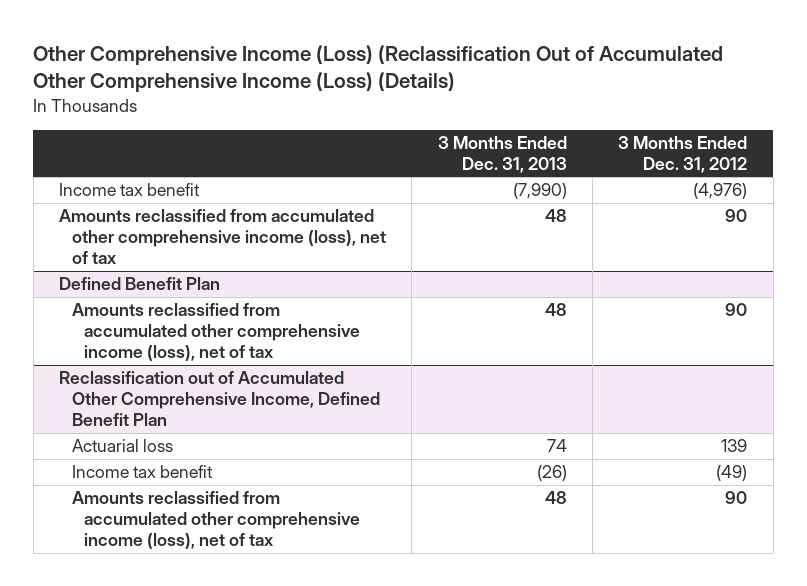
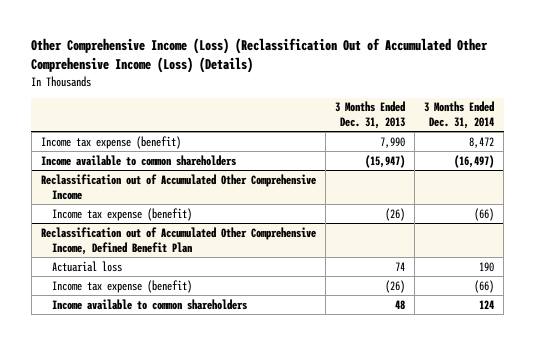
[618,135,748,173] 3 Months Ended Dec. 31, 2012 -> none
none -> [424,101,495,130] 3 Months Ended Dec. 31, 2014
[59,209,386,265] Amounts reclassified from accumulated other comprehensive income (loss), net of tax -> none
[59,277,221,291] Defined Benefit Plan -> none
[71,303,361,362] Amounts reclassified from accumulated other comprehensive income (loss), net of tax -> none
[59,183,201,197] Income tax benefit -> [40,135,181,149] Income tax expense (benefit)
[512,183,567,200] (7,990) -> [380,136,406,148] 7,990
none -> [40,154,236,166] Income available to common shareholders
none -> [40,173,316,200] Reclassification out of Accumulated Other Comprehensive Income
none -> [51,207,192,221] Income tax expense (benefit)
[71,491,361,550] Amounts reclassified from accumulated other comprehensive income (loss), net of tax -> none
[71,465,213,479] Income tax benefit -> [51,279,192,293] Income tax expense (benefit)
none -> [51,298,247,310] Income available to common shareholders

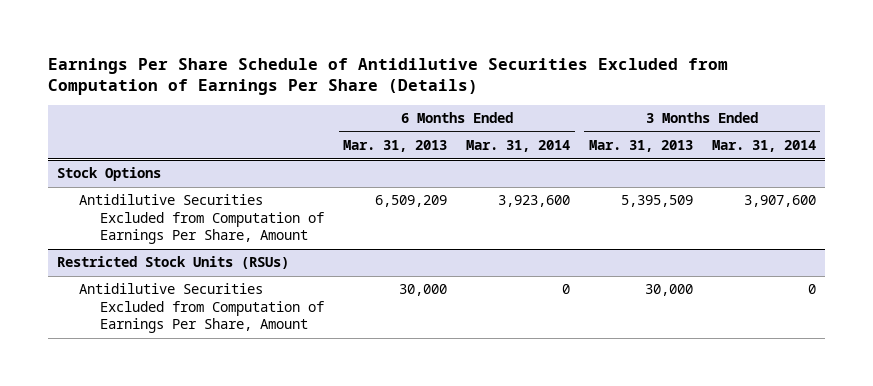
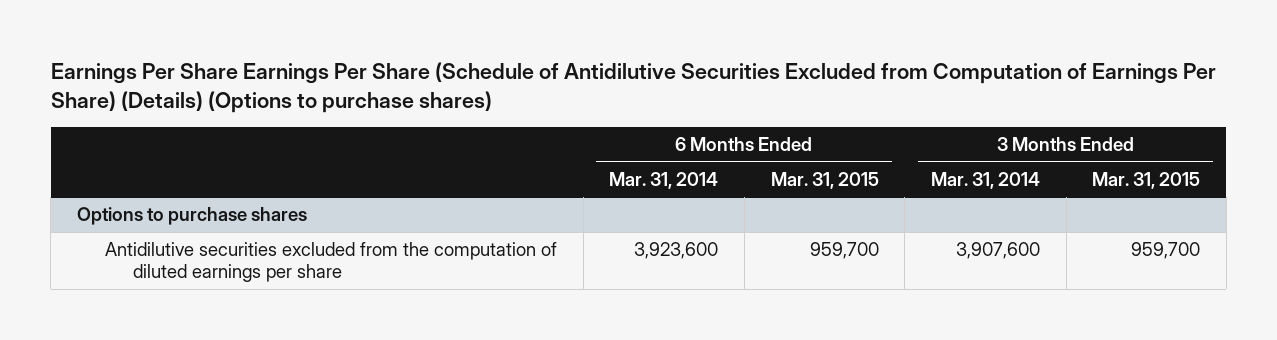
[48,57,729,96] Earnings Per Share Schedule of Antidilutive Securities Excluded from Computation of Earnings Per Share (Details) -> [50,62,1216,114] Earnings Per Share Earnings Per Share (Schedule of Antidilutive Securities Excluded from Computation of Earnings Per Share) (Details) (Options to purchase shares)
[343,140,448,153] Mar. 31, 2013 -> none
[588,140,693,153] Mar. 31, 2013 -> none
none -> [770,171,879,189] Mar. 31, 2015
none -> [1092,171,1201,189] Mar. 31, 2015
[57,167,162,182] Stock Options -> none
[57,256,290,270] Restricted Stock Units (RSUs) -> none
[78,283,325,334] Antidilutive Securities Excluded from Computation of Earnings Per Share, Amount -> none
none -> [76,207,307,226] Options to purchase shares
[78,194,325,245] Antidilutive Securities Excluded from Computation of Earnings Per Share, Amount -> [104,242,557,283] Antidilutive securities excluded from the computation of diluted earnings per share

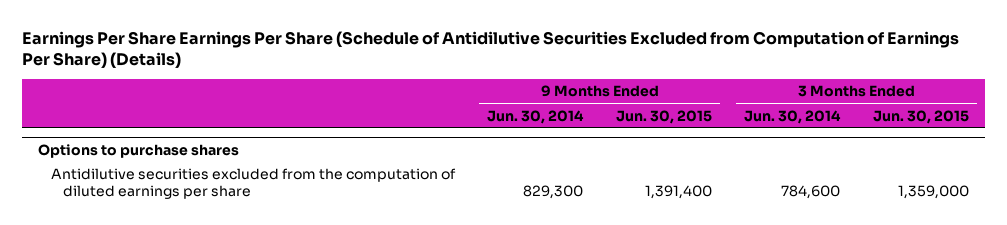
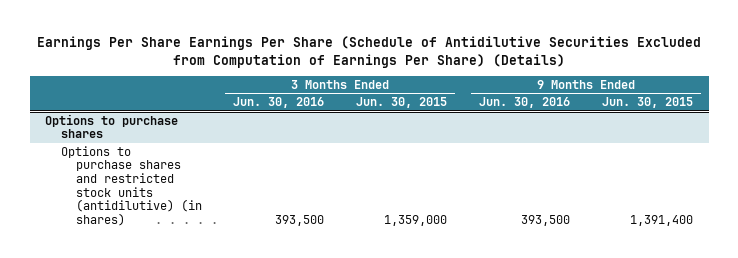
[487,109,585,124] Jun. 30, 2014 -> none
[744,109,842,124] Jun. 30, 2014 -> none
none -> [233,97,325,109] Jun. 30, 2016
none -> [478,97,570,109] Jun. 30, 2016
[50,168,456,200] Antidilutive securities excluded from the computation of diluted earnings per share -> [60,145,202,226] Options to purchase shares and restricted stock units (antidilutive) (in shares)

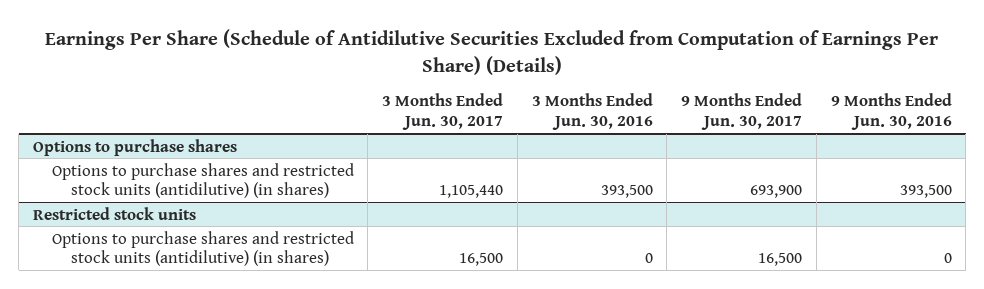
[37,36,702,69] Earnings Per Share Earnings Per Share (Schedule of Antidilutive Securities Excluded from Computation of Earnings Per Share) (Details) -> [45,29,939,75] Earnings Per Share (Schedule of Antidilutive Securities Excluded from Computation of Earnings Per Share) (Details)
[356,97,448,109] Jun. 30, 2015 -> none
[601,97,693,109] Jun. 30, 2015 -> none
none -> [382,93,504,131] 3 Months Ended Jun. 30, 2017
none -> [681,93,803,131] 9 Months Ended Jun. 30, 2017
none -> [32,206,196,220] Restricted stock units
none -> [51,230,354,267] Options to purchase shares and restricted stock units (antidilutive) (in shares)

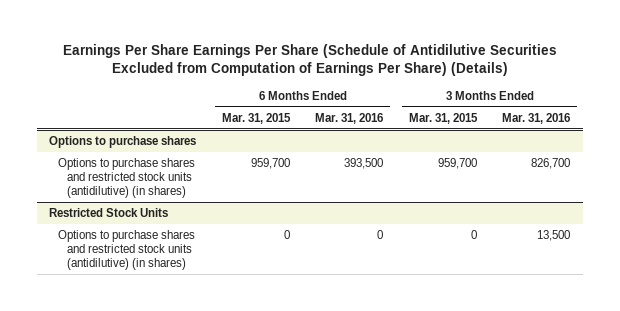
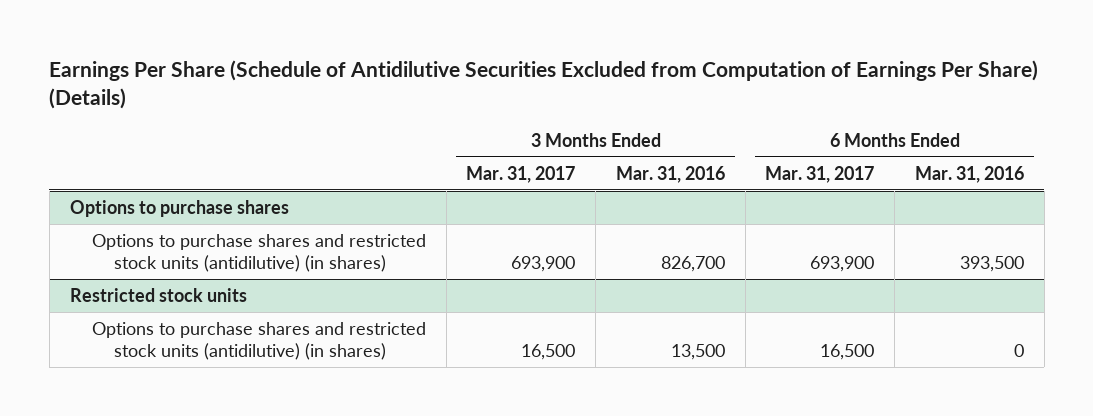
[62,43,557,76] Earnings Per Share Earnings Per Share (Schedule of Antidilutive Securities Excluded from Computation of Earnings Per Share) (Details) -> [49,60,1039,110] Earnings Per Share (Schedule of Antidilutive Securities Excluded from Computation of Earnings Per Share) (Details)
[221,112,291,124] Mar. 31, 2015 -> none
[408,112,478,124] Mar. 31, 2015 -> none
none -> [466,165,576,183] Mar. 31, 2017
none -> [765,165,875,183] Mar. 31, 2017
[49,208,169,218] Restricted Stock Units -> [69,288,247,303] Restricted stock units

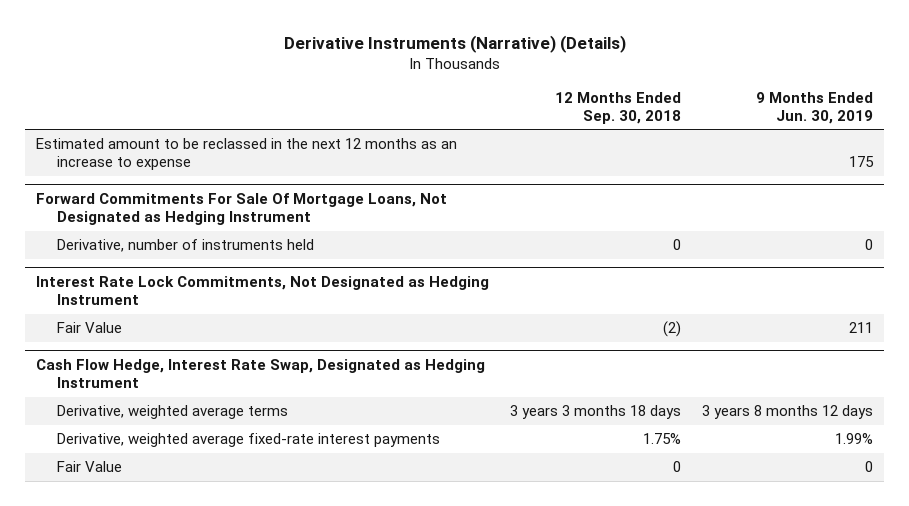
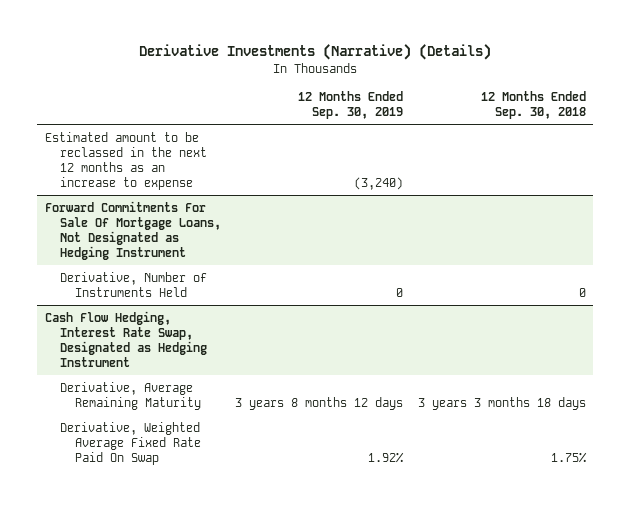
[283,34,626,53] Derivative Instruments (Narrative) (Details) -> [139,44,492,61] Derivative Investments (Narrative) (Details)
[756,91,874,124] 9 Months Ended Jun. 30, 2019 -> none
none -> [298,91,404,120] 12 Months Ended Sep. 30, 2019
[36,276,490,306] Interest Rate Lock Commitments, Not Designated as Hedging Instrument -> none
[56,322,122,334] Fair Value -> none
[56,461,122,473] Fair Value -> none
[56,239,314,253] Derivative, number of instruments held -> [59,271,207,297] Derivative, Number of Instruments Held
[36,359,486,389] Cash Flow Hedge, Interest Rate Swap, Designated as Hedging Instrument -> [44,310,207,367] Cash Flow Hedging, Interest Rate Swap, Designated as Hedging Instrument
[56,405,288,420] Derivative, weighted average terms -> [59,381,201,410] Derivative, Average Remaining Maturity
[56,433,440,448] Derivative, weighted average fixed-rate interest payments -> [59,421,201,465] Derivative, Weighted Average Fixed Rate Paid On Swap

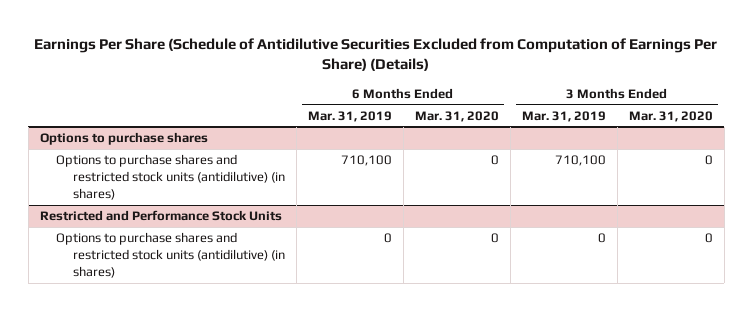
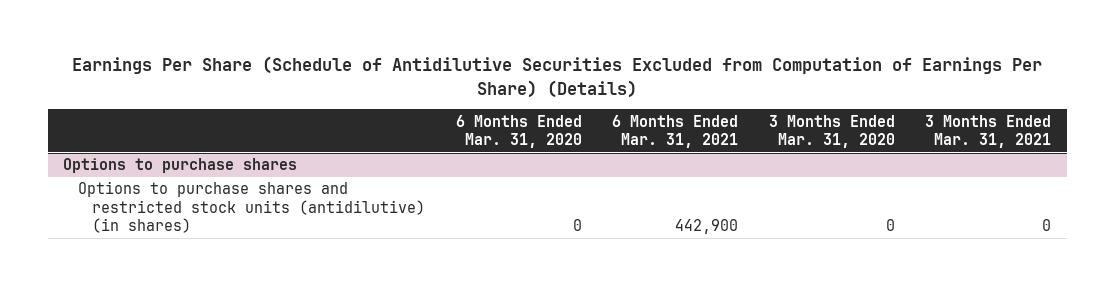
[307,110,392,122] Mar. 31, 2019 -> none
[521,110,606,122] Mar. 31, 2019 -> none
none -> [612,114,739,149] 6 Months Ended Mar. 31, 2021
none -> [925,114,1052,149] 3 Months Ended Mar. 31, 2021
[39,210,282,222] Restricted and Performance Stock Units -> none
[56,232,285,278] Options to purchase shares and restricted stock units (antidilutive) (in shares) -> none

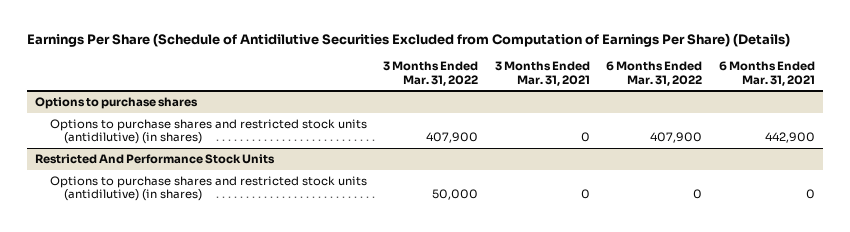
[455,114,582,149] 6 Months Ended Mar. 31, 2020 -> none
[768,114,895,149] 3 Months Ended Mar. 31, 2020 -> none
none -> [383,61,479,86] 3 Months Ended Mar. 31, 2022
none -> [606,61,703,86] 6 Months Ended Mar. 31, 2022
none -> [35,153,276,164] Restricted And Performance Stock Units
none -> [49,175,367,201] Options to purchase shares and restricted stock units (antidilutive) (in shares)

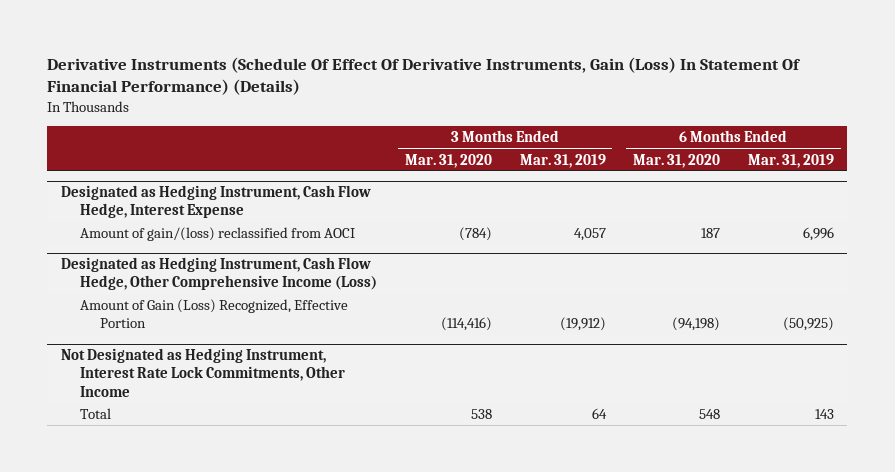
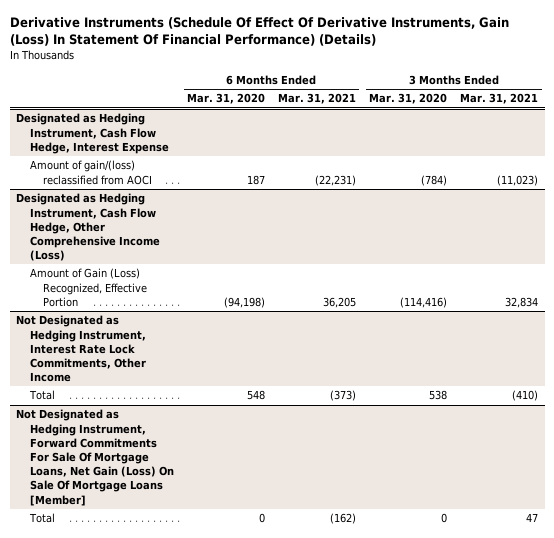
[519,153,606,168] Mar. 31, 2019 -> none
[747,153,834,168] Mar. 31, 2019 -> none
none -> [278,93,357,105] Mar. 31, 2021
none -> [460,93,539,105] Mar. 31, 2021
none -> [16,409,174,506] Not Designated as Hedging Instrument, Forward Commitments For Sale Of Mortgage Loans, Net Gain (Loss) On Sale Of Mortgage Loans [Member]
none -> [28,513,55,524] Total

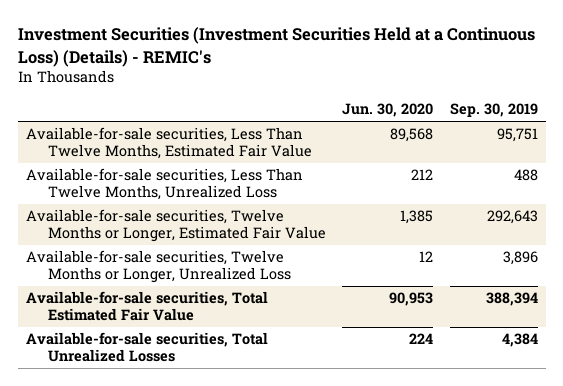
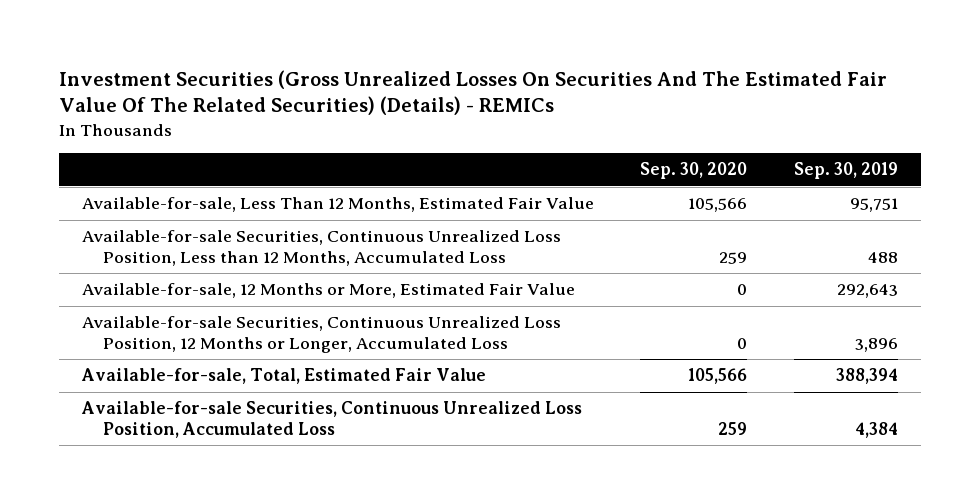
[17,27,535,67] Investment Securities (Investment Securities Held at a Continuous Loss) (Details) - REMIC's -> [58,69,887,116] Investment Securities (Gross Unrealized Losses On Securities And The Estimated Fair Value Of The Related Securities) (Details) - REMICs
[342,102,434,117] Jun. 30, 2020 -> none
none -> [640,162,748,180] Sep. 30, 2020
[25,127,312,160] Available-for-sale securities, Less Than Twelve Months, Estimated Fair Value -> [82,197,595,213] Available-for-sale, Less Than 12 Months, Estimated Fair Value
[25,168,303,201] Available-for-sale securities, Less Than Twelve Months, Unrealized Loss -> [82,230,562,266] Available-for-sale Securities, Continuous Unrealized Loss Position, Less than 12 Months, Accumulated Loss
[25,209,326,243] Available-for-sale securities, Twelve Months or Longer, Estimated Fair Value -> [82,283,576,299] Available-for-sale, 12 Months or More, Estimated Fair Value
[25,250,291,284] Available-for-sale securities, Twelve Months or Longer, Unrealized Loss -> [82,316,562,353] Available-for-sale Securities, Continuous Unrealized Loss Position, 12 Months or Longer, Accumulated Loss
[25,291,268,322] Available-for-sale securities, Total Estimated Fair Value -> [81,368,487,385] Available-for-sale, Total, Estimated Fair Value
[25,332,268,363] Available-for-sale securities, Total Unrealized Losses -> [81,401,583,438] Available-for-sale Securities, Continuous Unrealized Loss Position, Accumulated Loss

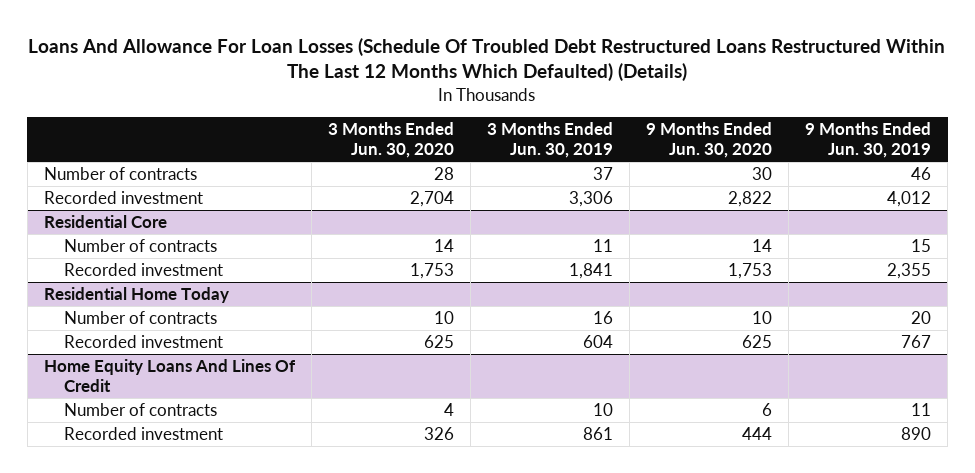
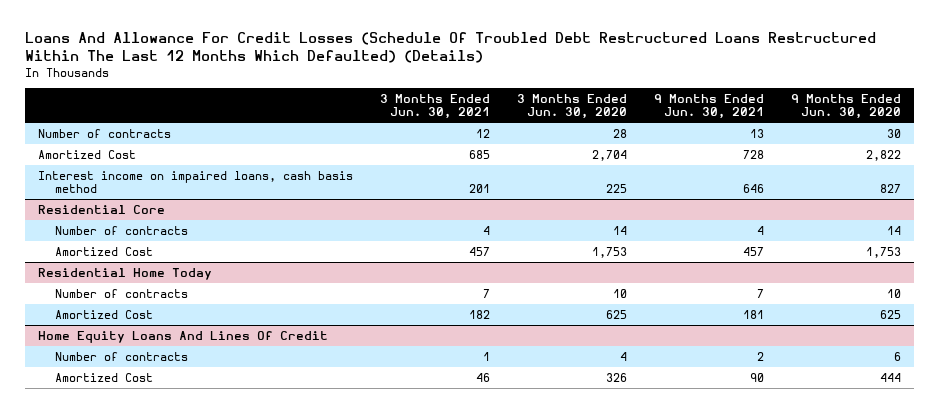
[28,37,946,82] Loans And Allowance For Loan Losses (Schedule Of Troubled Debt Restructured Loans Restructured Within The Last 12 Months Which Defaulted) (Details) -> [25,31,877,63] Loans And Allowance For Credit Losses (Schedule Of Troubled Debt Restructured Loans Restructured Within The Last 12 Months Which Defaulted) (Details)
[486,122,613,158] 3 Months Ended Jun. 30, 2019 -> none
[805,122,932,158] 9 Months Ended Jun. 30, 2019 -> none
none -> [380,93,491,120] 3 Months Ended Jun. 30, 2021
none -> [653,93,764,120] 9 Months Ended Jun. 30, 2021
[43,191,203,205] Recorded investment -> [38,149,137,159] Amortized Cost
none -> [38,170,354,194] Interest income on impaired loans, cash basis method
[64,263,224,277] Recorded investment -> [55,246,154,256] Amortized Cost
[64,335,224,349] Recorded investment -> [55,309,154,319] Amortized Cost
[64,427,224,441] Recorded investment -> [55,372,154,382] Amortized Cost

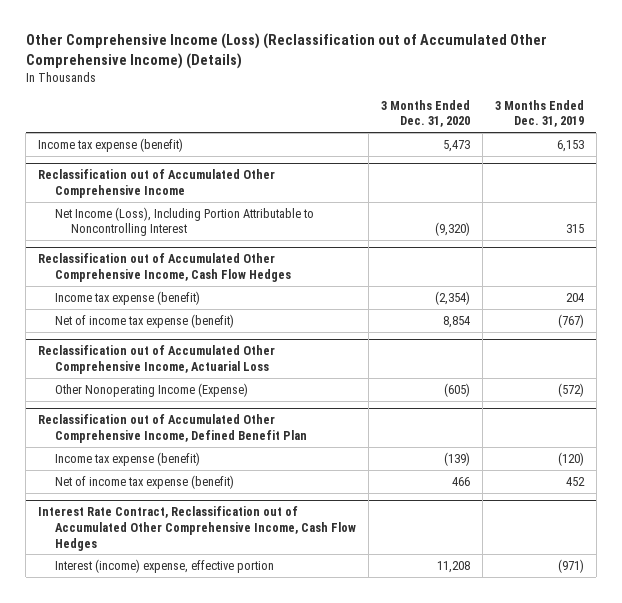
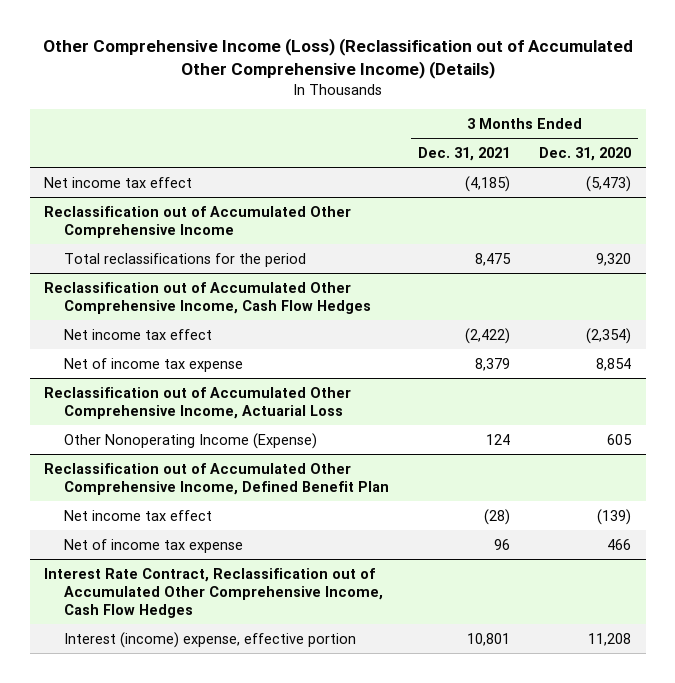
[494,99,584,128] 3 Months Ended Dec. 31, 2019 -> none
none -> [418,147,511,162] Dec. 31, 2021
[38,137,184,152] Income tax expense (benefit) -> [44,176,193,188] Net income tax effect
[442,139,470,152] 5,473 -> [586,175,632,192] (5,473)
[54,206,314,237] Net Income (Loss), Including Portion Attributable to Noncontrolling Interest -> none
none -> [64,252,307,267] Total reclassifications for the period
[54,290,200,305] Income tax expense (benefit) -> [64,328,213,340] Net income tax effect
[54,313,234,328] Net of income tax expense (benefit) -> [64,357,244,372] Net of income tax expense
[443,382,470,397] (605) -> [607,433,633,445] 605
[54,451,200,466] Income tax expense (benefit) -> [64,509,213,521] Net income tax effect
[54,474,234,489] Net of income tax expense (benefit) -> [64,538,244,553] Net of income tax expense

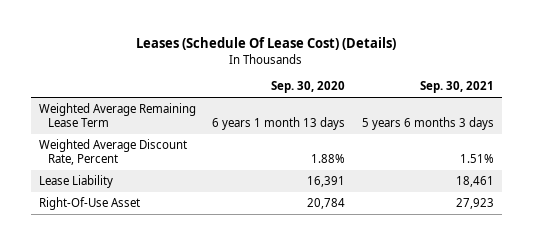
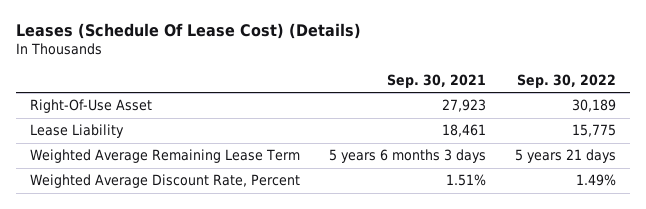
[271,81,346,94] Sep. 30, 2020 -> none
none -> [516,73,616,88] Sep. 30, 2022
[38,197,140,211] Right-Of-Use Asset -> [30,99,153,114] Right-Of-Use Asset
[38,175,113,189] Lease Liability -> [30,124,125,139] Lease Liability

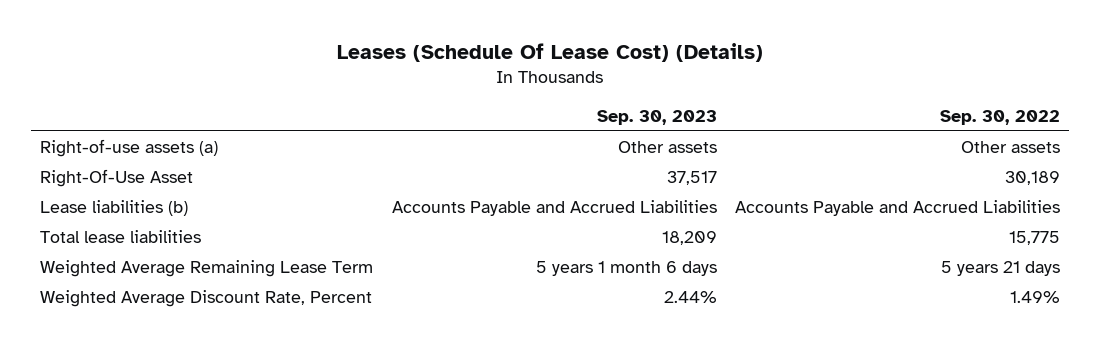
[386,73,486,88] Sep. 30, 2021 -> none
none -> [596,109,717,125] Sep. 30, 2023
none -> [40,139,219,158] Right-of-use assets (a)
none -> [40,200,189,217] Lease liabilities (b)
[30,124,125,139] Lease Liability -> [40,230,202,244] Total lease liabilities

